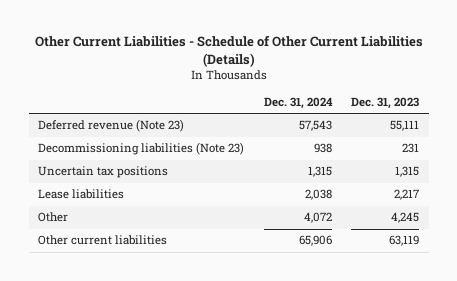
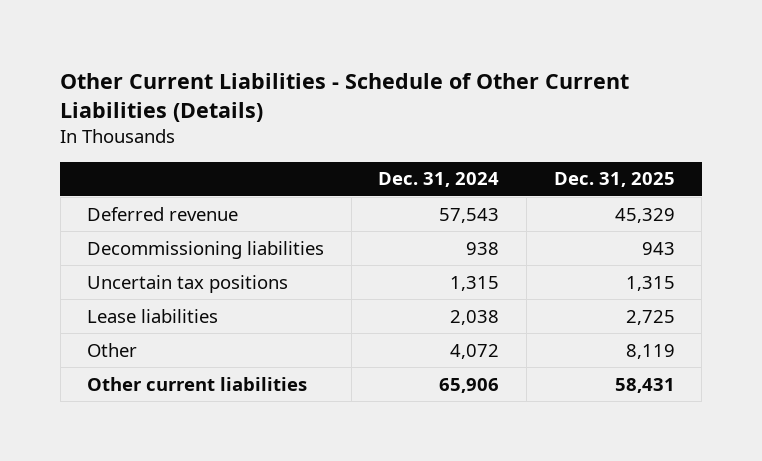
[350,96,419,109] Dec. 31, 2023 -> none
none -> [553,172,675,188] Dec. 31, 2025
[38,119,185,133] Deferred revenue (Note 23) -> [87,206,239,221] Deferred revenue
[38,142,245,156] Decommissioning liabilities (Note 23) -> [87,240,325,259] Decommissioning liabilities

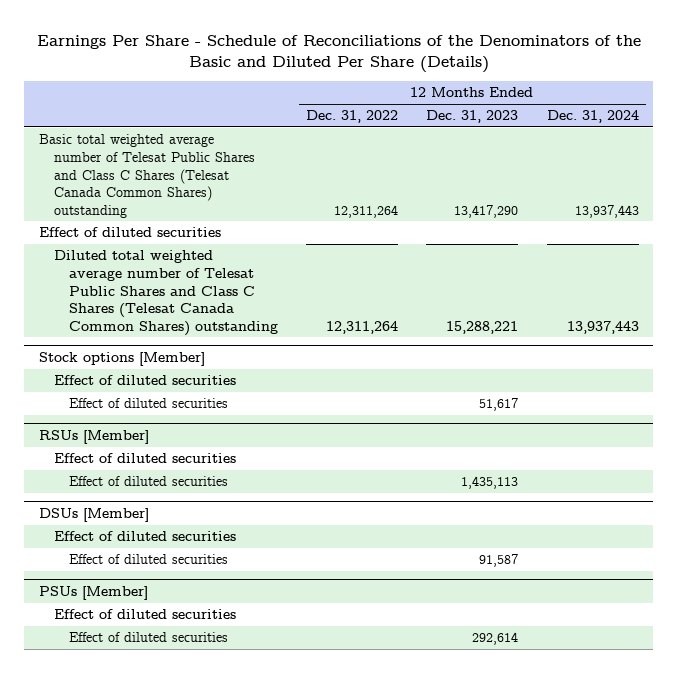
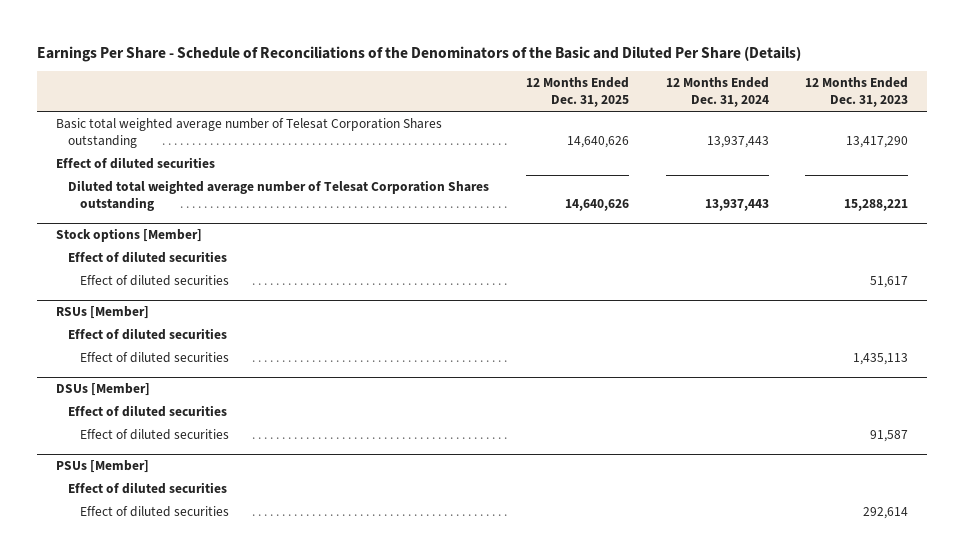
[305,110,398,124] Dec. 31, 2022 -> none
none -> [525,77,629,108] 12 Months Ended Dec. 31, 2025
[38,134,255,218] Basic total weighted average number of Telesat Public Shares and Class C Shares (Telesat Canada Common Shares) outstanding -> [55,117,442,148] Basic total weighted average number of Telesat Corporation Shares outstanding
[53,250,278,336] Diluted total weighted average number of Telesat Public Shares and Class C Shares (Telesat Canada Common Shares) outstanding -> [67,179,489,211] Diluted total weighted average number of Telesat Corporation Shares outstanding

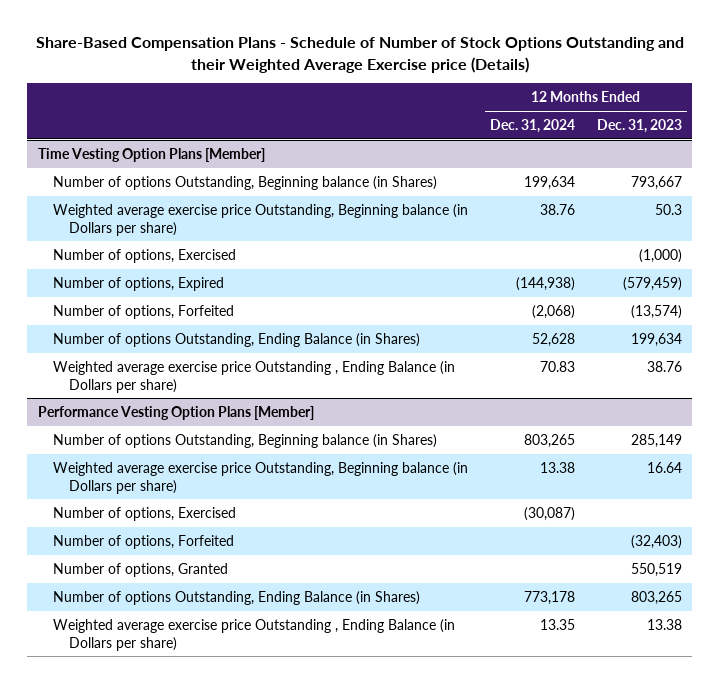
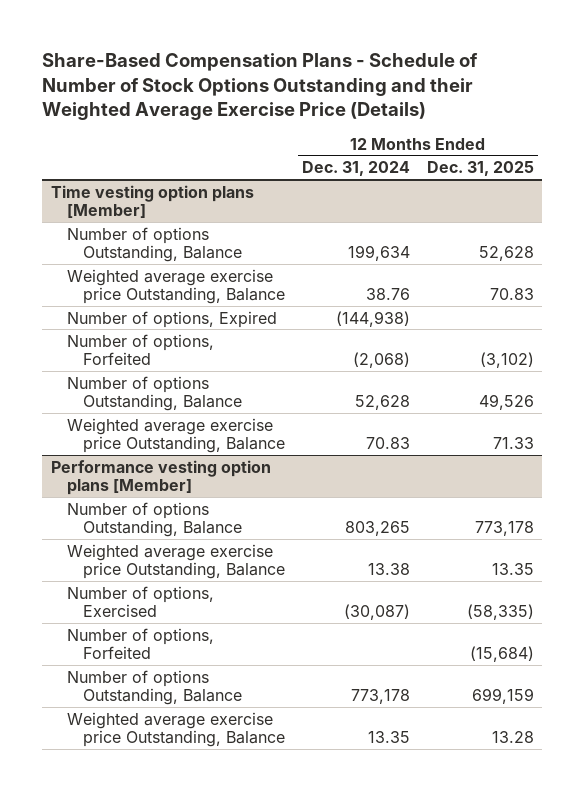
[35,37,684,73] Share-Based Compensation Plans - Schedule of Number of Stock Options Outstanding and their Weighted Average Exercise price (Details) -> [42,52,479,121] Share-Based Compensation Plans - Schedule of Number of Stock Options Outstanding and their Weighted Average Exercise Price (Details)
[596,118,682,133] Dec. 31, 2023 -> none
none -> [426,161,534,177] Dec. 31, 2025
[53,248,237,263] Number of options, Exercised -> none
[37,147,265,162] Time Vesting Option Plans [Member] -> [50,184,254,218] Time vesting option plans [Member]
[53,175,438,190] Number of options Outstanding, Beginning balance (in Shares) -> [66,226,242,262] Number of options Outstanding, Balance
[53,203,469,236] Weighted average exercise price Outstanding, Beginning balance (in Dollars per share) -> [66,268,285,304] Weighted average exercise price Outstanding, Balance
[53,332,421,347] Number of options Outstanding, Ending Balance (in Shares) -> [66,375,242,411] Number of options Outstanding, Balance
[53,360,456,393] Weighted average exercise price Outstanding , Ending Balance (in Dollars per share) -> [66,417,285,453] Weighted average exercise price Outstanding, Balance
[37,405,314,420] Performance Vesting Option Plans [Member] -> [50,459,271,495] Performance vesting option plans [Member]
[53,433,438,448] Number of options Outstanding, Beginning balance (in Shares) -> [66,501,242,537] Number of options Outstanding, Balance
[53,461,469,494] Weighted average exercise price Outstanding, Beginning balance (in Dollars per share) -> [66,543,285,579] Weighted average exercise price Outstanding, Balance
[53,562,229,577] Number of options, Granted -> none
[53,590,421,605] Number of options Outstanding, Ending Balance (in Shares) -> [66,669,242,705] Number of options Outstanding, Balance
[53,618,456,651] Weighted average exercise price Outstanding , Ending Balance (in Dollars per share) -> [66,711,285,747] Weighted average exercise price Outstanding, Balance

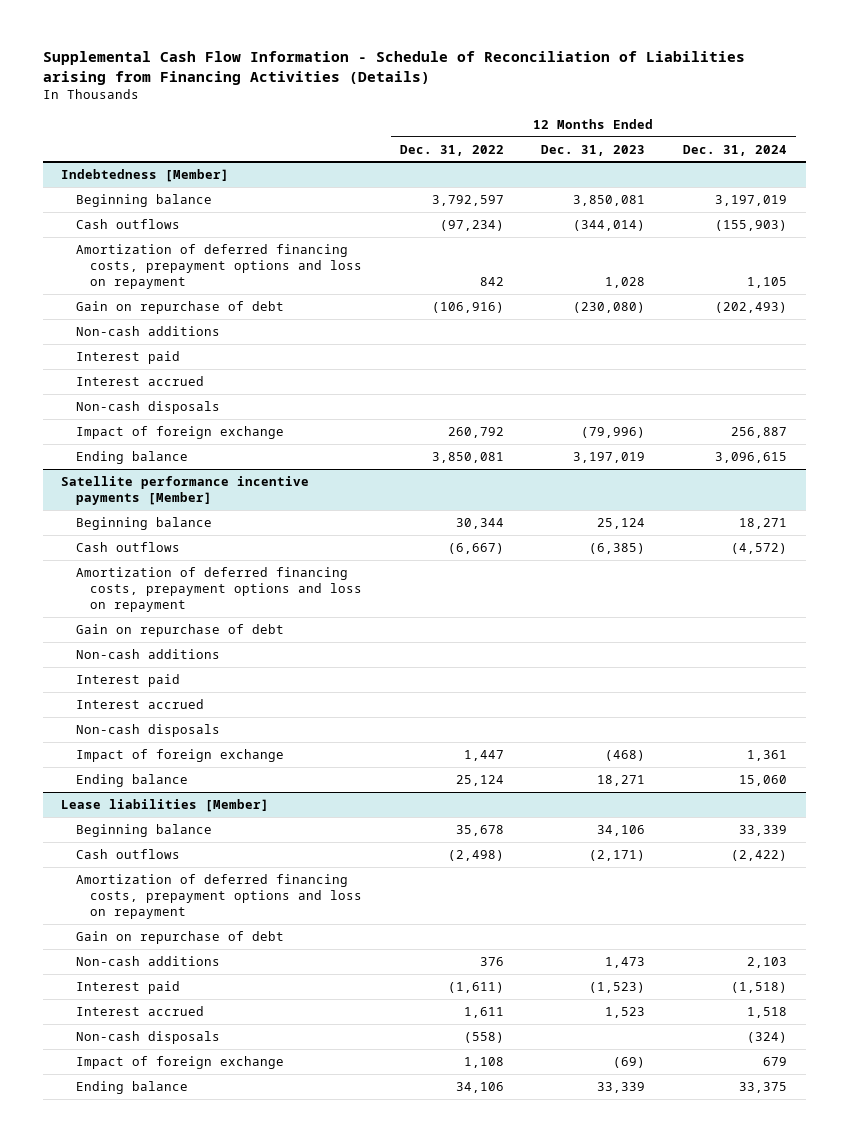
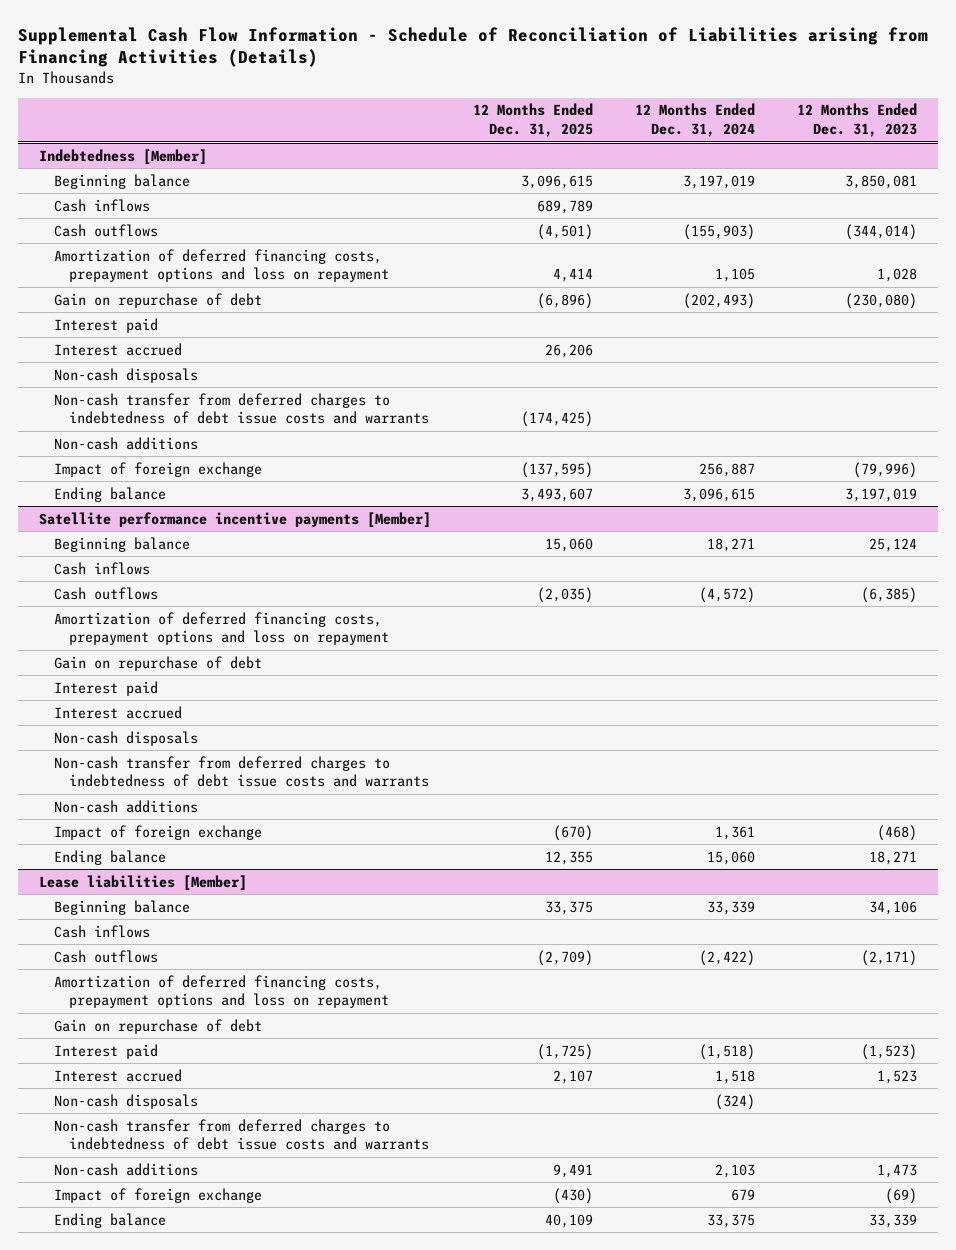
[399,144,504,156] Dec. 31, 2022 -> none
none -> [472,103,593,138] 12 Months Ended Dec. 31, 2025
none -> [53,198,150,212] Cash inflows
none -> [53,392,429,425] Non-cash transfer from deferred charges to indebtedness of debt issue costs and warrants
[75,325,220,336] Non-cash additions -> [53,436,198,450] Non-cash additions
none -> [53,561,150,575] Cash inflows
none -> [53,755,429,788] Non-cash transfer from deferred charges to indebtedness of debt issue costs and warrants
[75,648,220,659] Non-cash additions -> [53,799,198,813] Non-cash additions
none -> [53,924,150,938] Cash inflows
none -> [53,1118,429,1151] Non-cash transfer from deferred charges to indebtedness of debt issue costs and warrants
[75,955,220,966] Non-cash additions -> [53,1162,198,1176] Non-cash additions

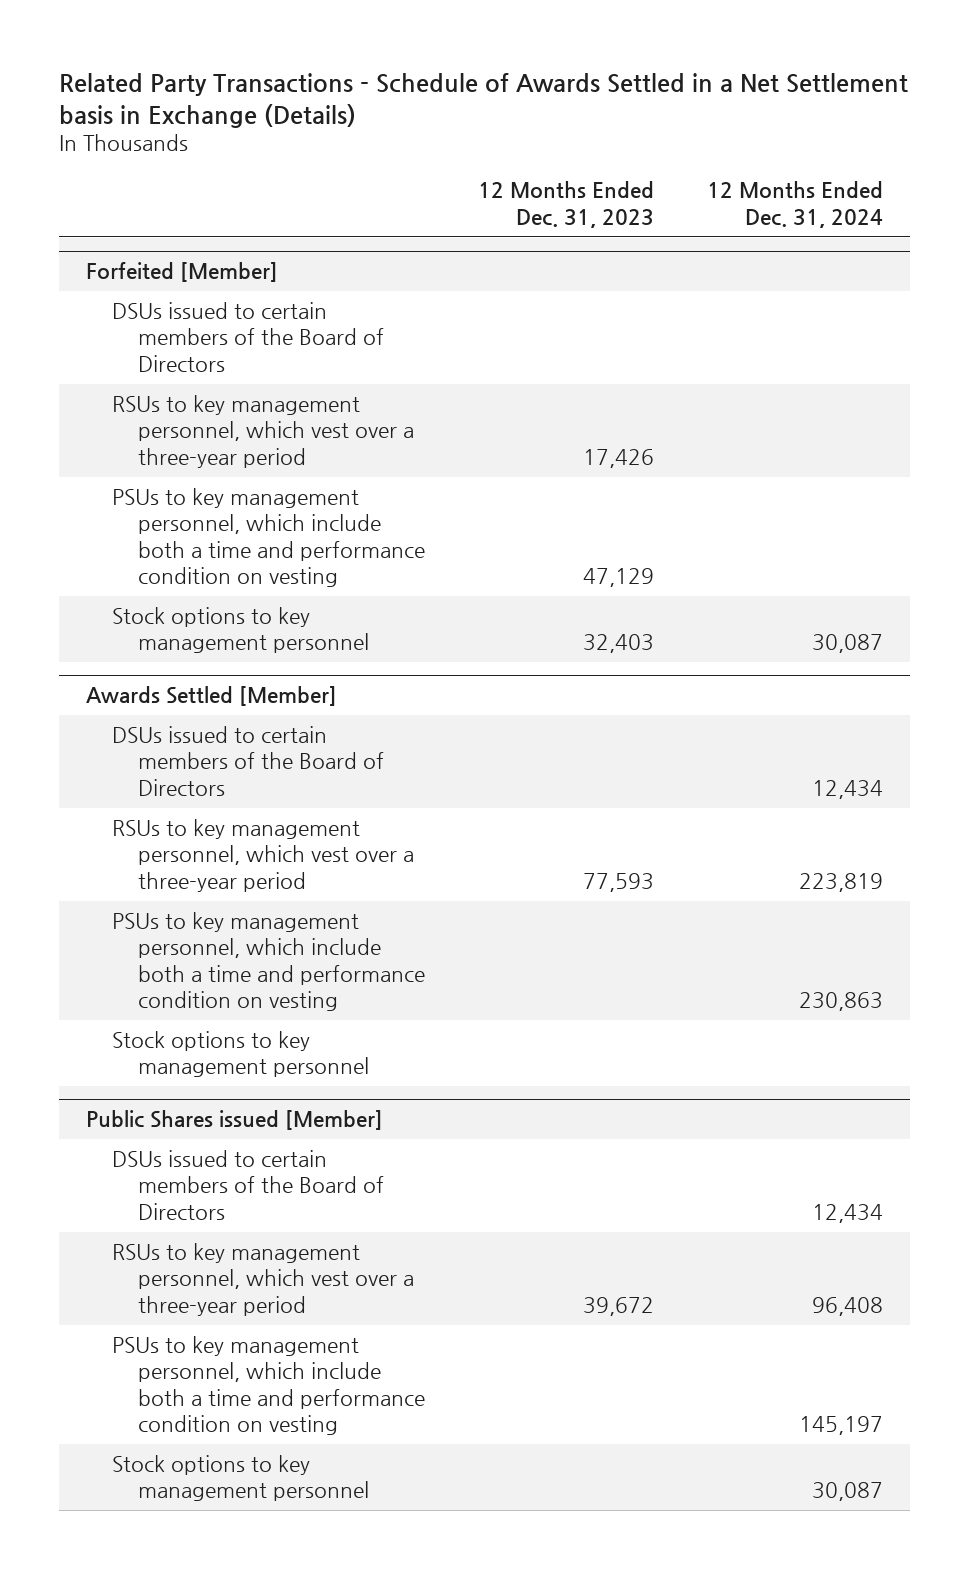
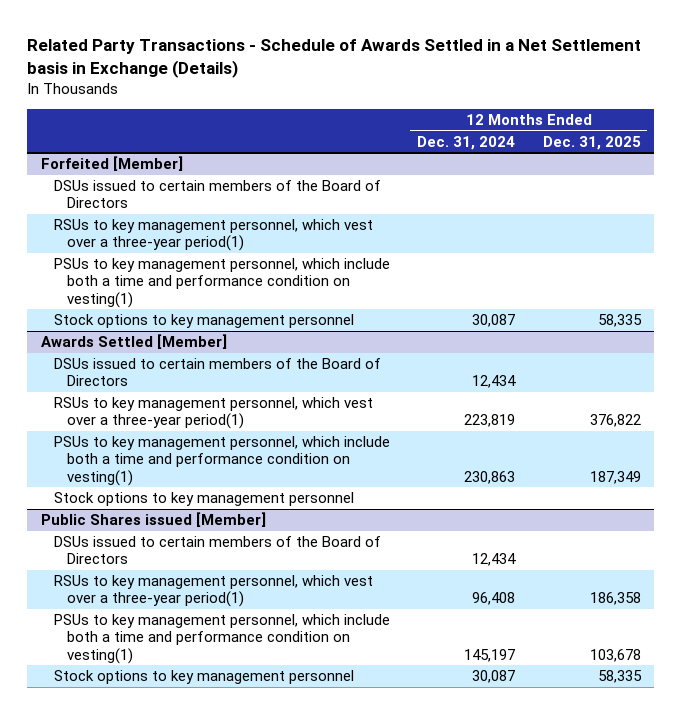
[477,181,654,228] 12 Months Ended Dec. 31, 2023 -> none
none -> [542,135,641,150] Dec. 31, 2025
[111,395,414,468] RSUs to key management personnel, which vest over a three-year period -> [53,219,373,252] RSUs to key management personnel, which vest over a three-year period(1)
[111,488,425,588] PSUs to key management personnel, which include both a time and performance condition on vesting -> [53,258,390,308] PSUs to key management personnel, which include both a time and performance condition on vesting(1)
[111,819,414,892] RSUs to key management personnel, which vest over a three-year period -> [53,397,373,430] RSUs to key management personnel, which vest over a three-year period(1)
[111,912,425,1012] PSUs to key management personnel, which include both a time and performance condition on vesting -> [53,436,390,486] PSUs to key management personnel, which include both a time and performance condition on vesting(1)
[111,1243,414,1316] RSUs to key management personnel, which vest over a three-year period -> [53,575,373,608] RSUs to key management personnel, which vest over a three-year period(1)
[111,1336,425,1436] PSUs to key management personnel, which include both a time and performance condition on vesting -> [53,614,390,664] PSUs to key management personnel, which include both a time and performance condition on vesting(1)

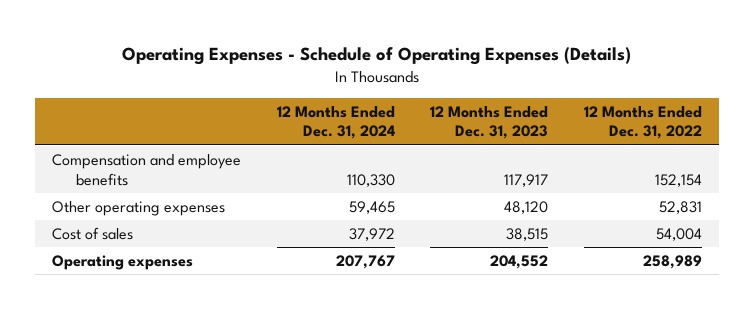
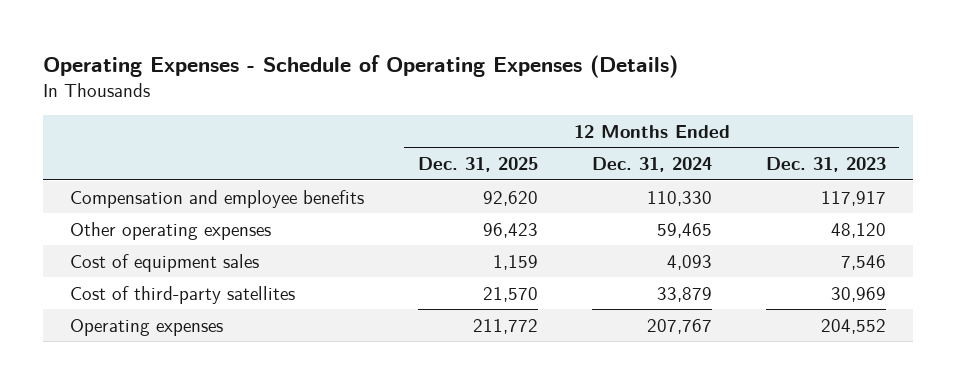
[583,105,702,140] 12 Months Ended Dec. 31, 2022 -> none
none -> [417,157,538,173] Dec. 31, 2025
[52,227,134,241] Cost of sales -> [69,253,259,272] Cost of equipment sales
[348,228,395,242] 37,972 -> [666,254,712,270] 4,093
[506,228,549,242] 38,515 -> [840,254,886,270] 7,546
none -> [69,285,295,304] Cost of third-party satellites

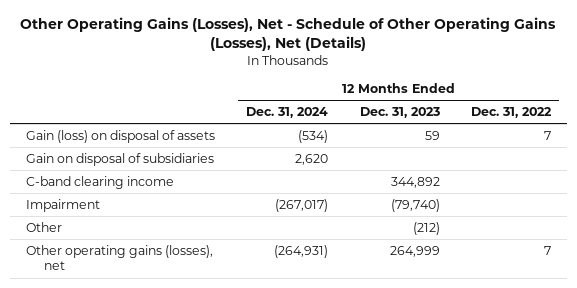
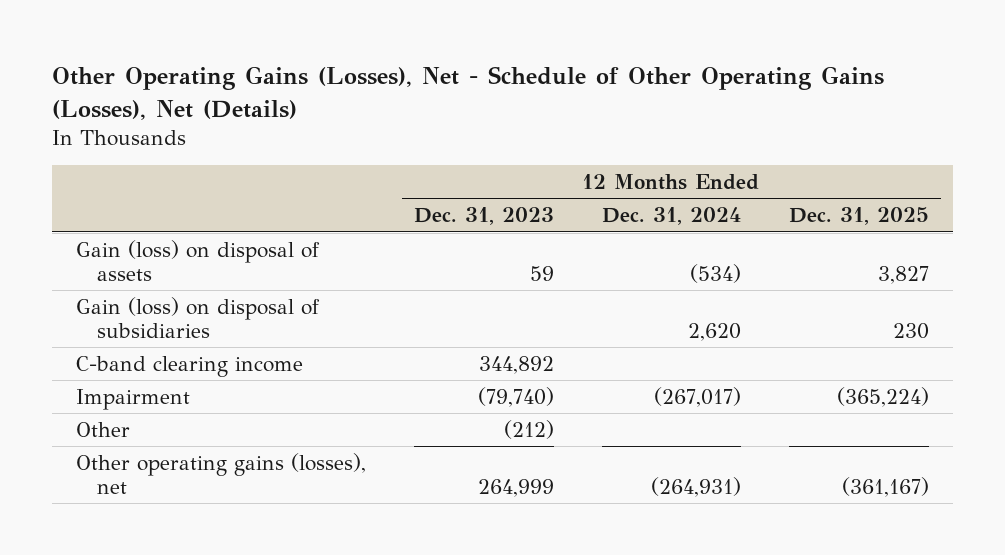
[470,107,552,119] Dec. 31, 2022 -> none
none -> [788,207,929,226] Dec. 31, 2025
[25,152,214,166] Gain on disposal of subsidiaries -> [76,296,321,339] Gain (loss) on disposal of subsidiaries

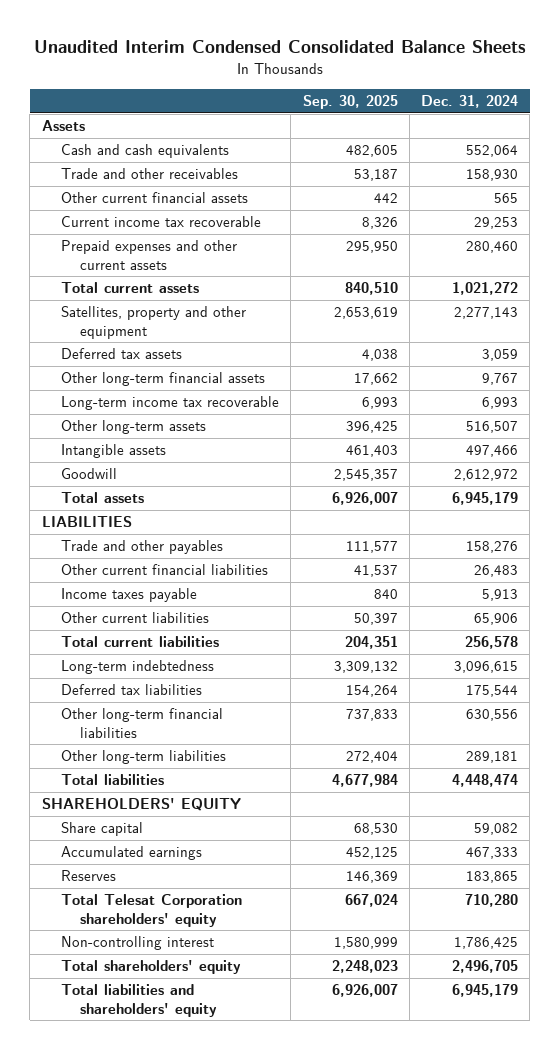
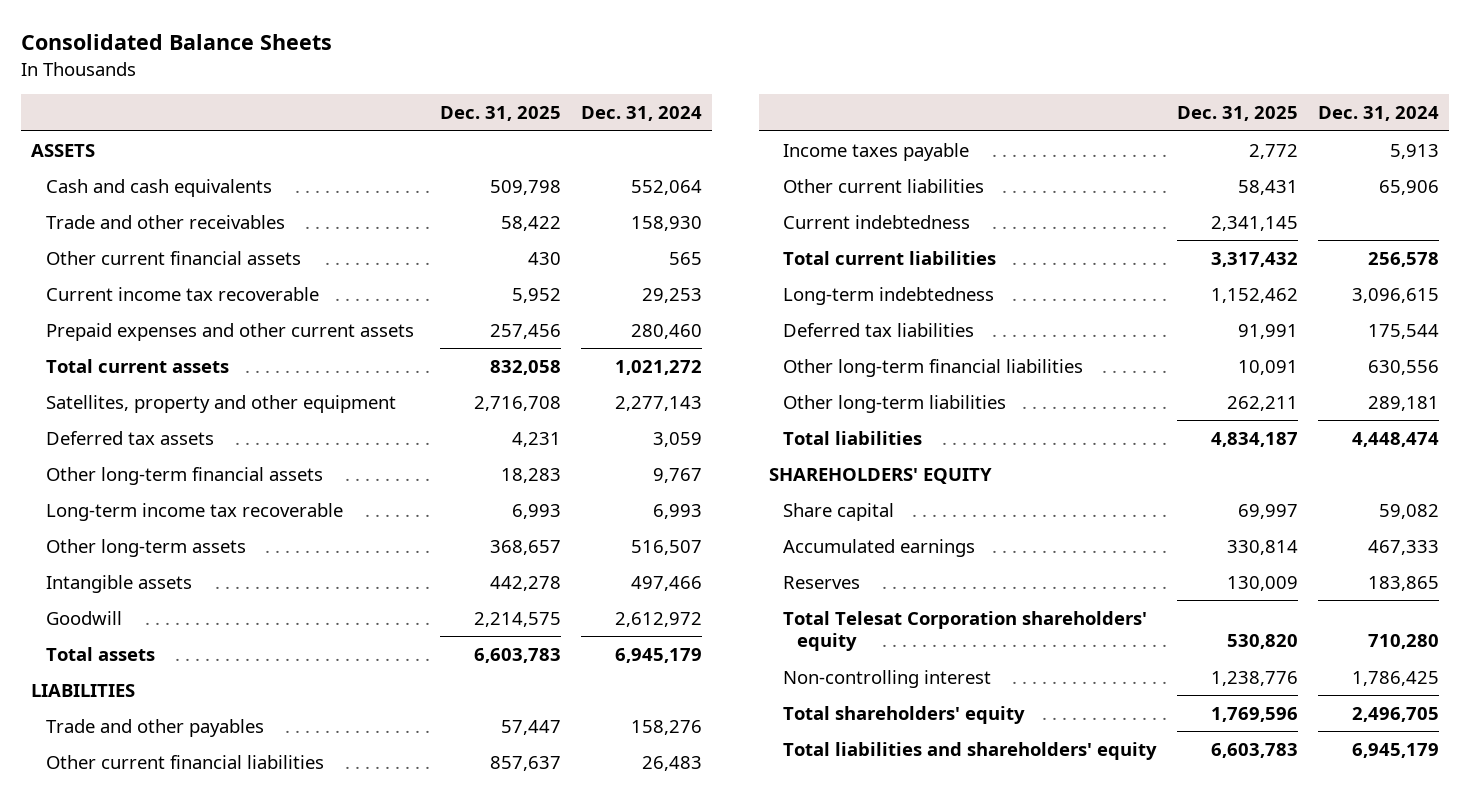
[33,40,526,54] Unaudited Interim Condensed Consolidated Balance Sheets -> [21,34,333,51] Consolidated Balance Sheets
[302,94,398,109] Sep. 30, 2025 -> none
none -> [439,106,561,122] Dec. 31, 2025
[41,120,85,132] Assets -> [31,143,96,157] ASSETS
none -> [782,214,970,229] Current indebtedness

